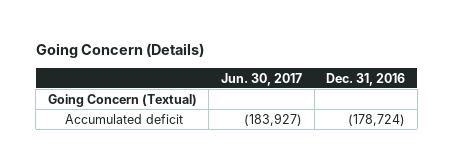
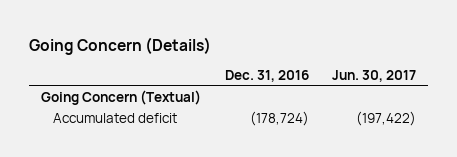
[243,112,302,126] (183,927) -> [356,110,417,126] (197,422)

